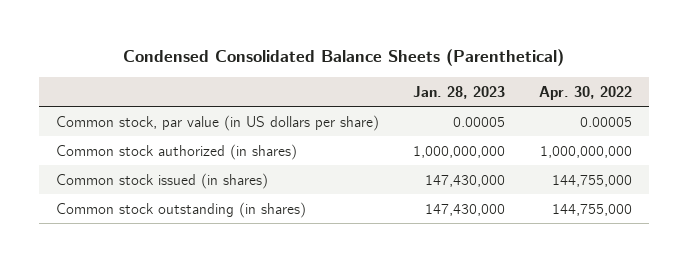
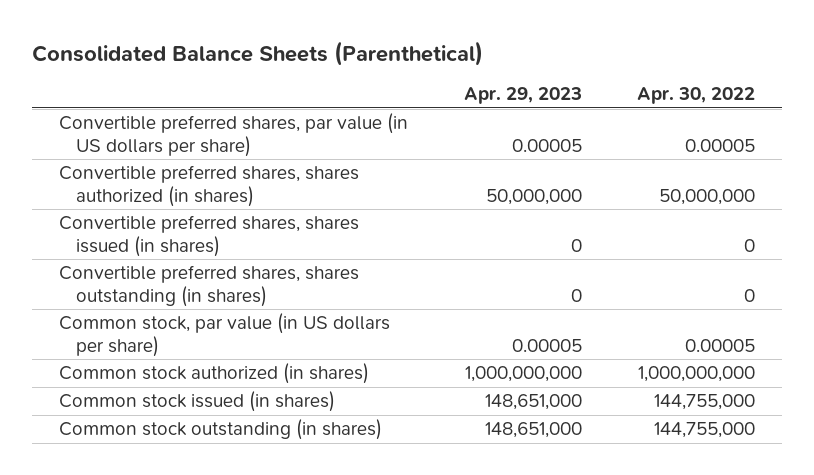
[123,49,565,67] Condensed Consolidated Balance Sheets (Parenthetical) -> [31,41,483,67] Consolidated Balance Sheets (Parenthetical)
[413,85,506,99] Jan. 28, 2023 -> none
none -> [463,87,582,105] Apr. 29, 2023
none -> [59,113,409,157] Convertible preferred shares, par value (in US dollars per share)
none -> [59,165,360,207] Convertible preferred shares, shares authorized (in shares)
none -> [59,215,360,257] Convertible preferred shares, shares issued (in shares)
none -> [59,265,360,307] Convertible preferred shares, shares outstanding (in shares)

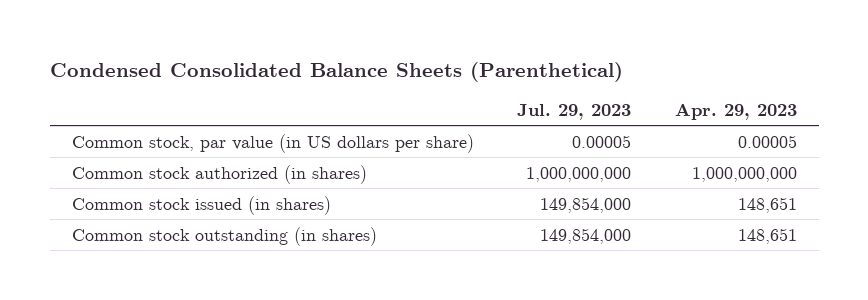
[31,41,483,67] Consolidated Balance Sheets (Parenthetical) -> [49,61,623,82] Condensed Consolidated Balance Sheets (Parenthetical)
[636,87,755,105] Apr. 30, 2022 -> none
none -> [517,103,632,120] Jul. 29, 2023
[59,113,409,157] Convertible preferred shares, par value (in US dollars per share) -> none
[59,165,360,207] Convertible preferred shares, shares authorized (in shares) -> none
[59,215,360,257] Convertible preferred shares, shares issued (in shares) -> none
[59,265,360,307] Convertible preferred shares, shares outstanding (in shares) -> none
[484,394,582,411] 148,651,000 -> [737,196,797,213] 148,651
[484,422,582,439] 148,651,000 -> [737,227,797,244] 148,651

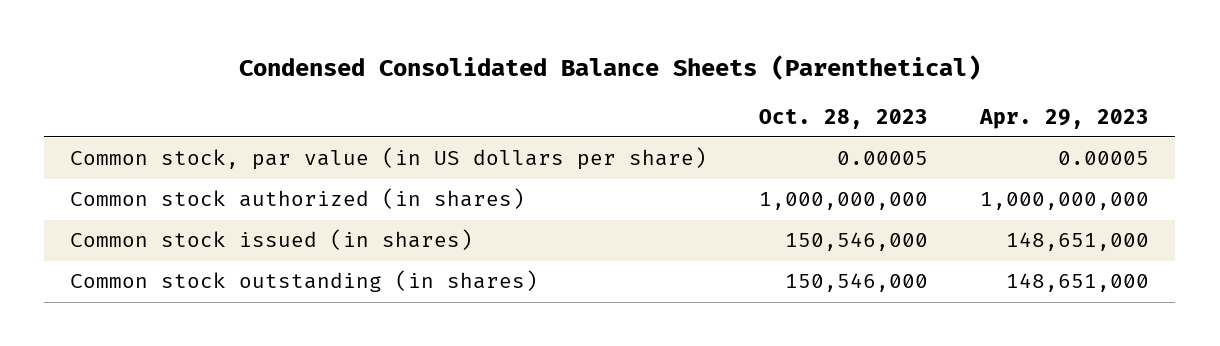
[517,103,632,120] Jul. 29, 2023 -> none
none -> [759,108,929,129] Oct. 28, 2023
[737,196,797,213] 148,651 -> [1006,232,1150,252] 148,651,000
[737,227,797,244] 148,651 -> [1006,273,1150,293] 148,651,000

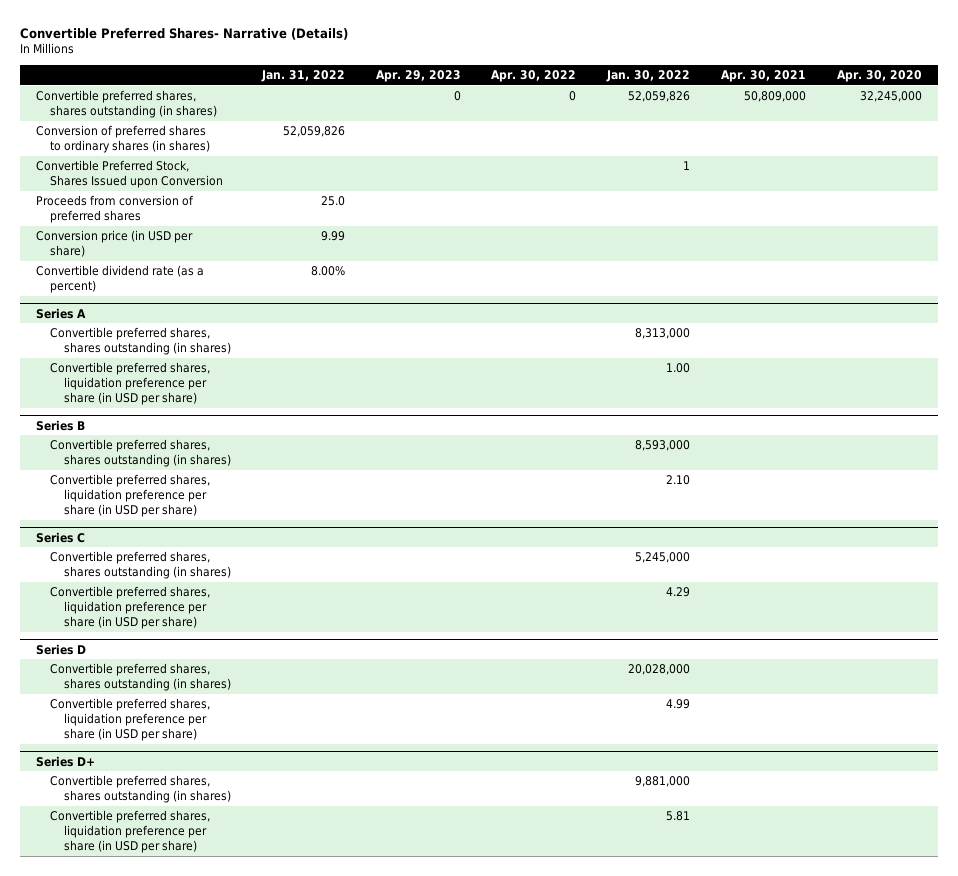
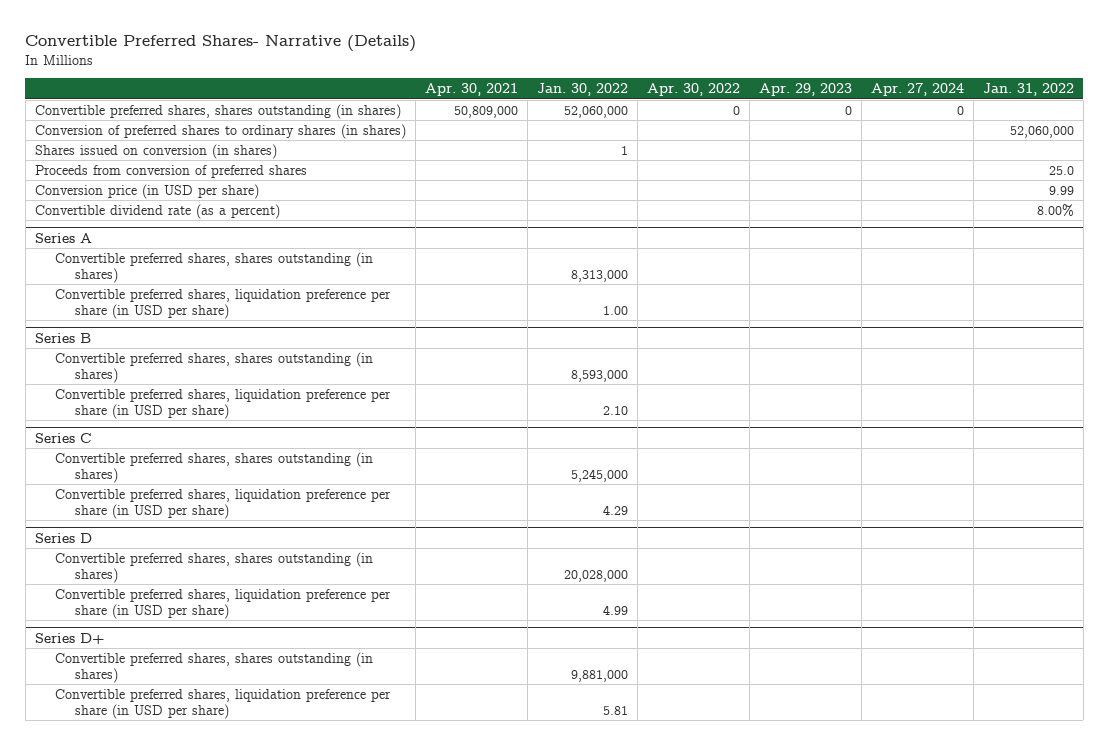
[837,69,923,82] Apr. 30, 2020 -> none
none -> [870,83,964,97] Apr. 27, 2024
[628,91,691,103] 52,059,826 -> [563,105,628,118] 52,060,000
[282,126,345,138] 52,059,826 -> [1009,125,1074,138] 52,060,000
[35,160,223,188] Convertible Preferred Stock, Shares Issued upon Conversion -> [34,143,277,159] Shares issued on conversion (in shares)

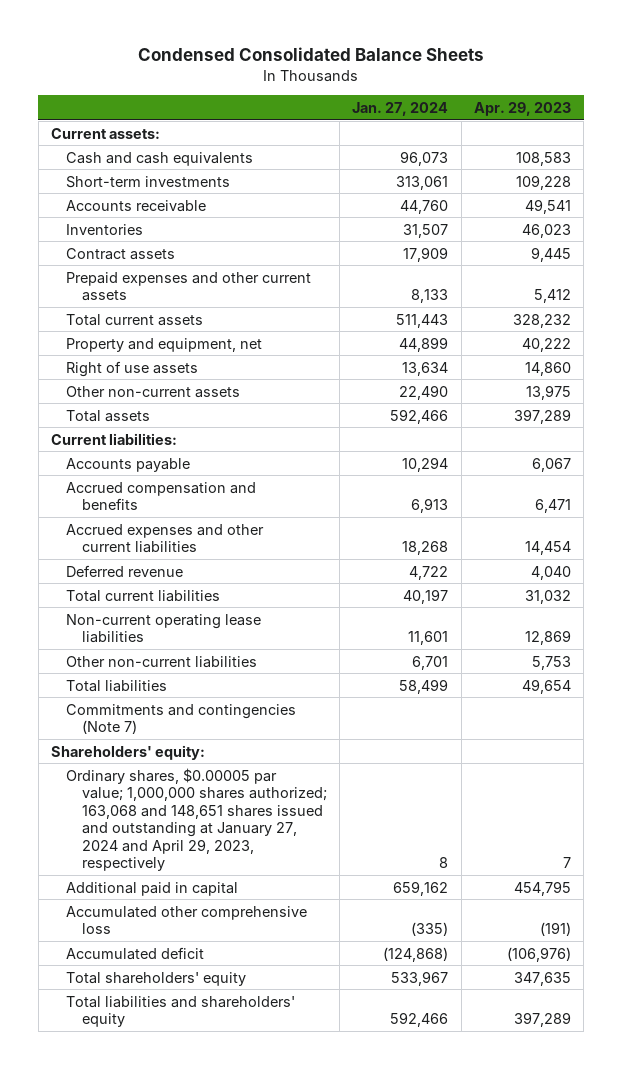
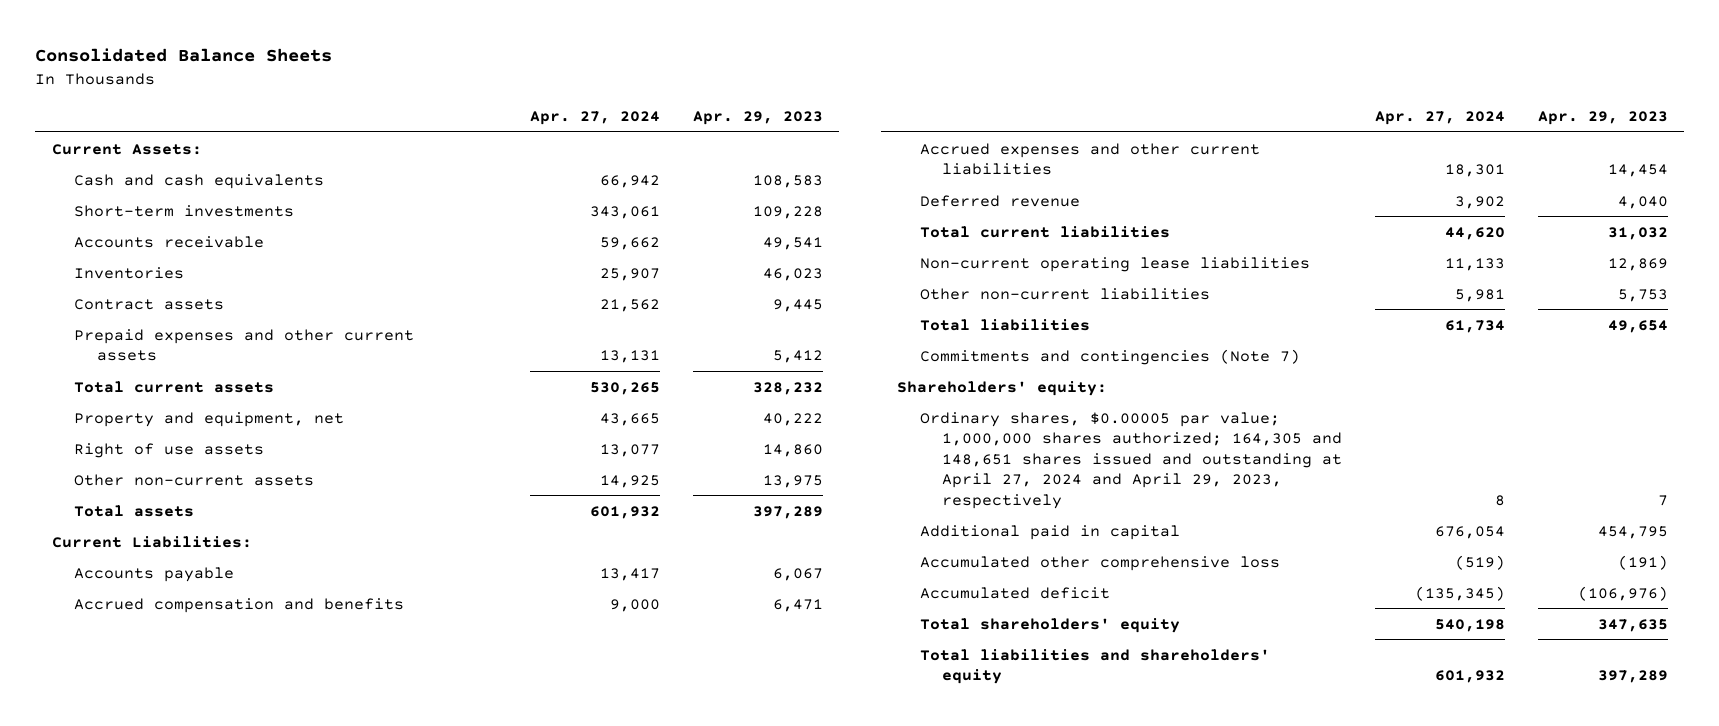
[137,46,484,61] Condensed Consolidated Balance Sheets -> [35,48,333,63] Consolidated Balance Sheets
[352,101,449,116] Jan. 27, 2024 -> none
none -> [529,110,660,125] Apr. 27, 2024
[50,127,160,139] Current assets: -> [51,143,202,155] Current Assets:
[50,432,177,445] Current liabilities: -> [51,535,252,548] Current Liabilities:
[66,767,327,872] Ordinary shares, $0.00005 par value; 1,000,000 shares authorized; 163,068 and 148,651 shares issued and outstanding at January 27, 2024 and April 29, 2023, respectively -> [919,411,1343,509] Ordinary shares, $0.00005 par value; 1,000,000 shares authorized; 164,305 and 148,651 shares issued and outstanding at April 27, 2024 and April 29, 2023, respectively

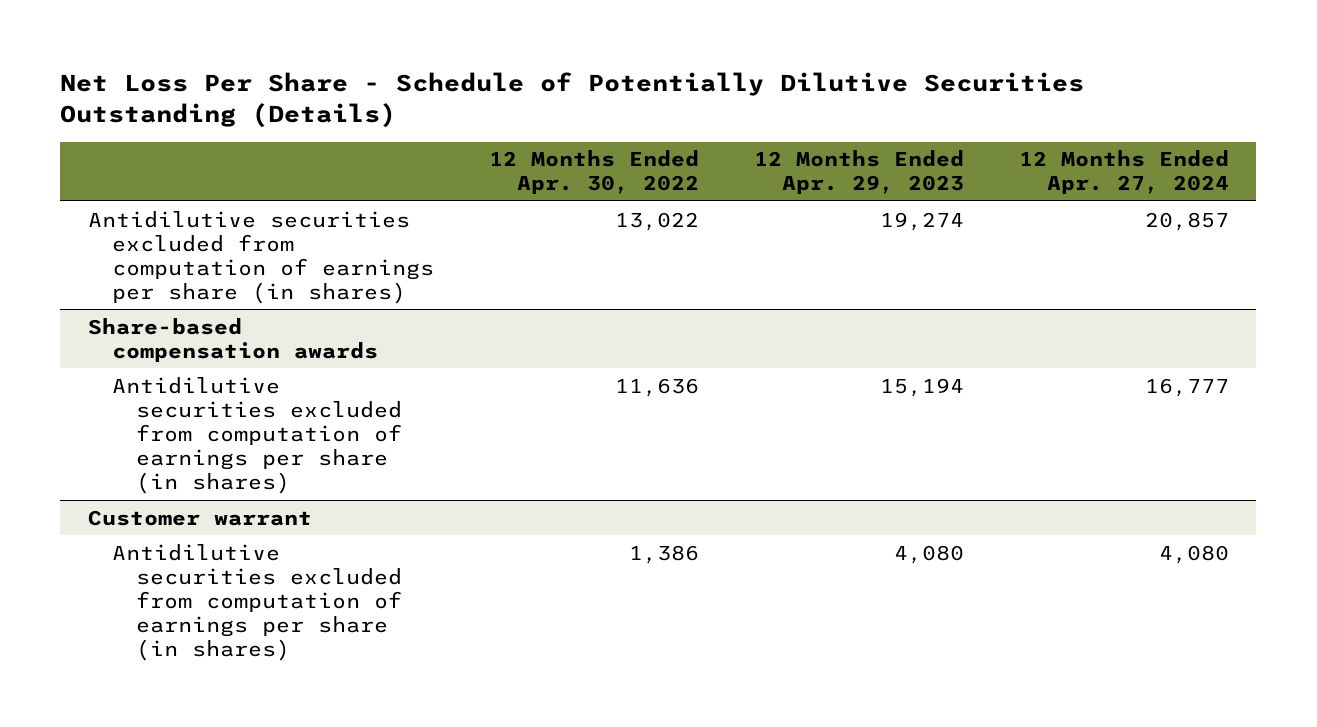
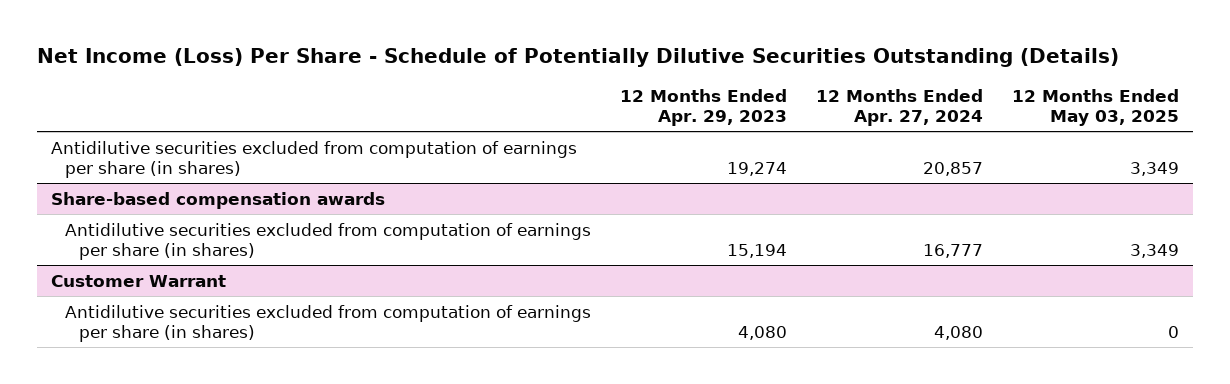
[60,71,1085,128] Net Loss Per Share - Schedule of Potentially Dilutive Securities Outstanding (Details) -> [36,48,1119,68] Net Income (Loss) Per Share - Schedule of Potentially Dilutive Securities Outstanding (Details)
[488,150,699,195] 12 Months Ended Apr. 30, 2022 -> none
none -> [1011,88,1179,126] 12 Months Ended May 03, 2025
[87,509,312,526] Customer warrant -> [51,274,227,287] Customer Warrant

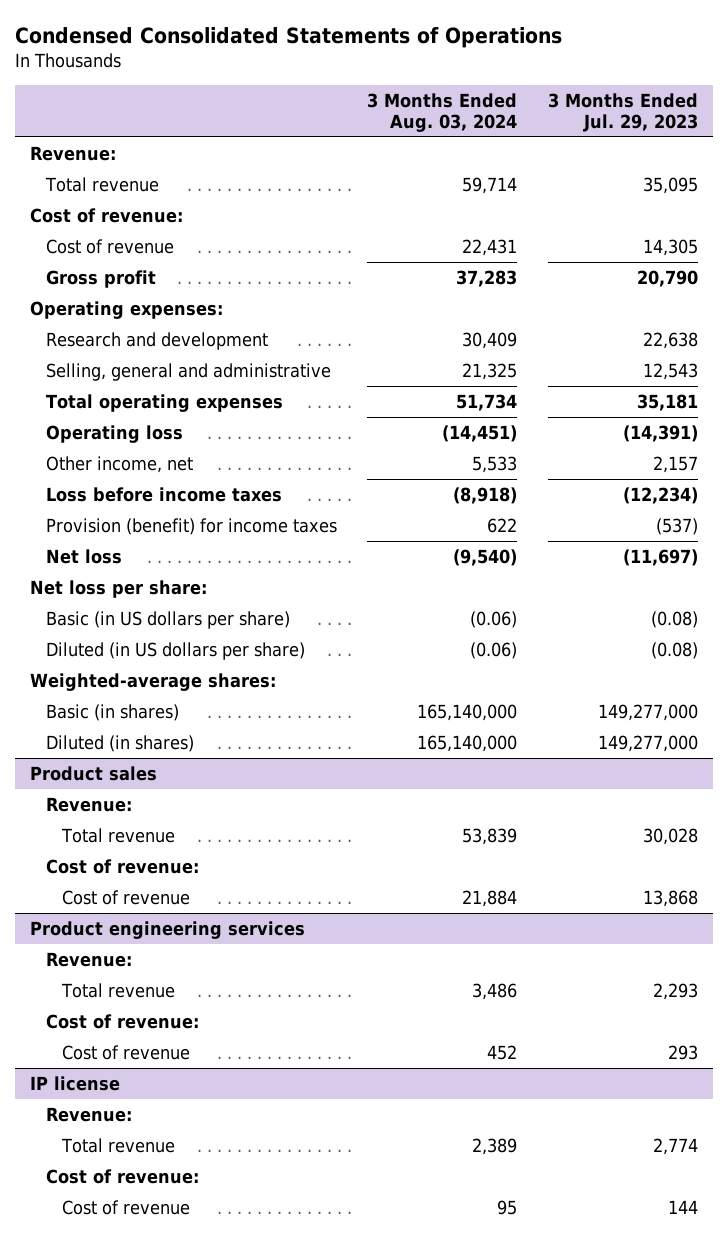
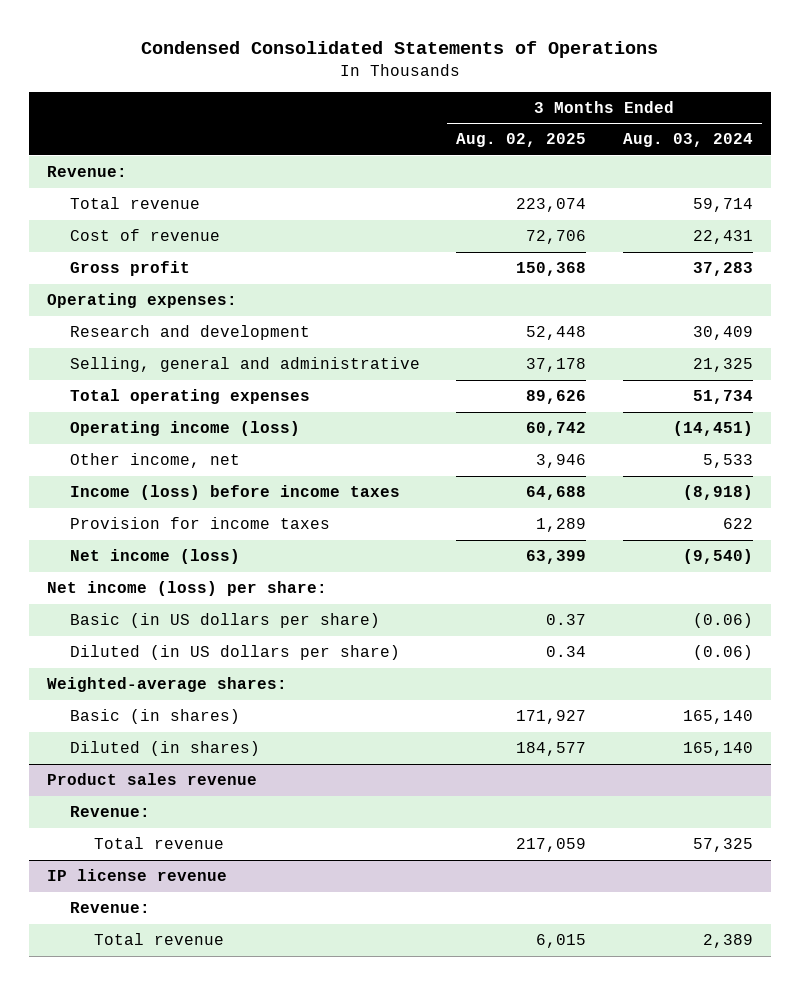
[547,92,698,132] 3 Months Ended Jul. 29, 2023 -> none
none -> [456,133,587,148] Aug. 02, 2025
[30,207,184,223] Cost of revenue: -> none
[46,424,184,443] Operating loss -> [70,421,301,437] Operating income (loss)
[46,486,283,502] Loss before income taxes -> [70,485,401,501] Income (loss) before income taxes
[46,517,338,535] Provision (benefit) for income taxes -> [70,517,331,530] Provision for income taxes
[46,548,123,564] Net loss -> [70,549,241,565] Net income (loss)
[30,579,208,598] Net loss per share: -> [47,581,328,597] Net income (loss) per share:
[46,796,133,812] Revenue: -> none
[61,827,176,843] Total revenue -> none
[46,858,200,874] Cost of revenue: -> none
[62,889,191,905] Cost of revenue -> none
[30,920,306,939] Product engineering services -> none
[417,703,518,721] 165,140,000 -> [682,710,753,725] 165,140
[417,734,518,752] 165,140,000 -> [682,742,753,757] 165,140
[30,765,158,781] Product sales -> [47,773,258,786] Product sales revenue
[46,1013,200,1029] Cost of revenue: -> none
[62,1044,191,1060] Cost of revenue -> none
[472,982,518,1000] 3,486 -> [692,838,753,853] 57,325
[30,1075,121,1091] IP license -> [47,869,228,882] IP license revenue
[46,1168,200,1184] Cost of revenue: -> none
[62,1199,191,1215] Cost of revenue -> none

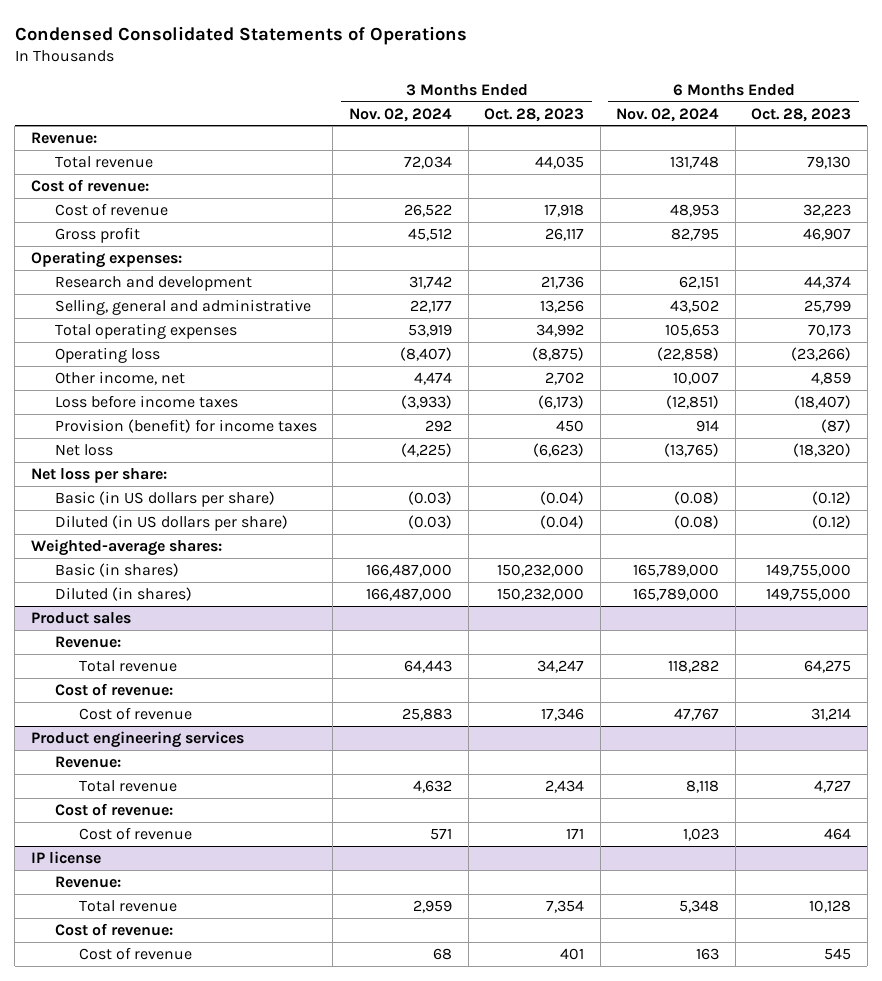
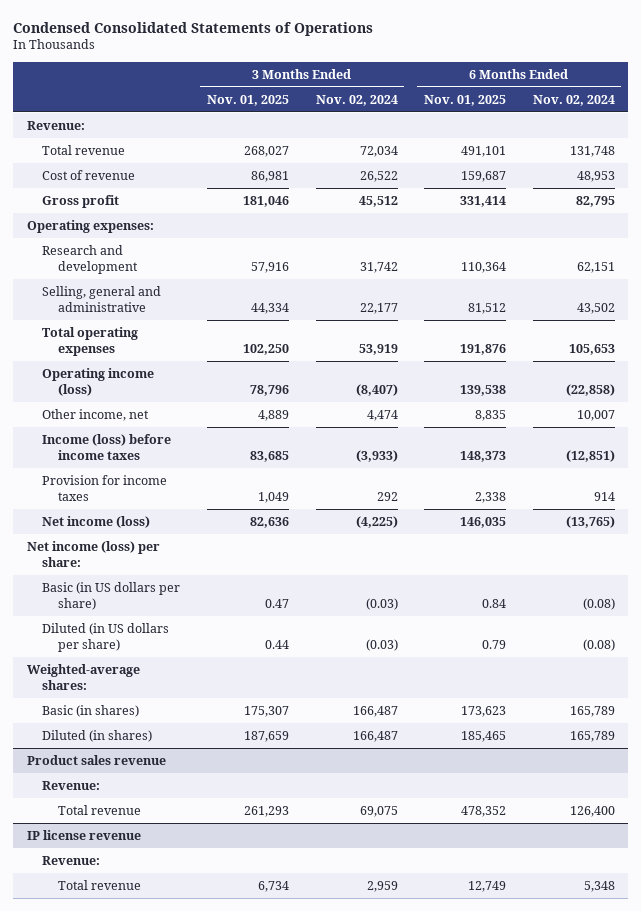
[484,107,585,122] Oct. 28, 2023 -> none
[751,107,852,122] Oct. 28, 2023 -> none
none -> [206,94,289,106] Nov. 01, 2025
none -> [424,94,507,106] Nov. 01, 2025
[30,179,149,193] Cost of revenue: -> none
[54,347,160,364] Operating loss -> [42,367,155,396] Operating income (loss)
[54,395,238,409] Loss before income taxes -> [42,433,172,460] Income (loss) before income taxes
[54,419,317,434] Provision (benefit) for income taxes -> [42,474,168,501] Provision for income taxes
[54,444,113,457] Net loss -> [42,515,151,528] Net income (loss)
[30,468,167,484] Net loss per share: -> [26,540,160,567] Net income (loss) per share:
[54,636,121,649] Revenue: -> none
[79,660,178,673] Total revenue -> none
[54,683,173,697] Cost of revenue: -> none
[79,707,193,721] Cost of revenue -> none
[30,731,244,749] Product engineering services -> none
[365,564,452,578] 166,487,000 -> [352,705,398,717] 166,487
[633,564,720,578] 165,789,000 -> [569,705,615,717] 165,789
[365,588,452,602] 166,487,000 -> [352,730,398,742] 166,487
[633,588,720,602] 165,789,000 -> [569,730,615,742] 165,789
[30,612,131,625] Product sales -> [26,754,166,765] Product sales revenue
[54,803,173,817] Cost of revenue: -> none
[79,827,193,841] Cost of revenue -> none
[412,780,452,794] 4,632 -> [359,805,398,817] 69,075
[686,780,720,794] 8,118 -> [569,805,615,817] 126,400
[30,851,101,865] IP license -> [26,829,141,840] IP license revenue
[54,923,173,937] Cost of revenue: -> none
[79,947,193,961] Cost of revenue -> none

